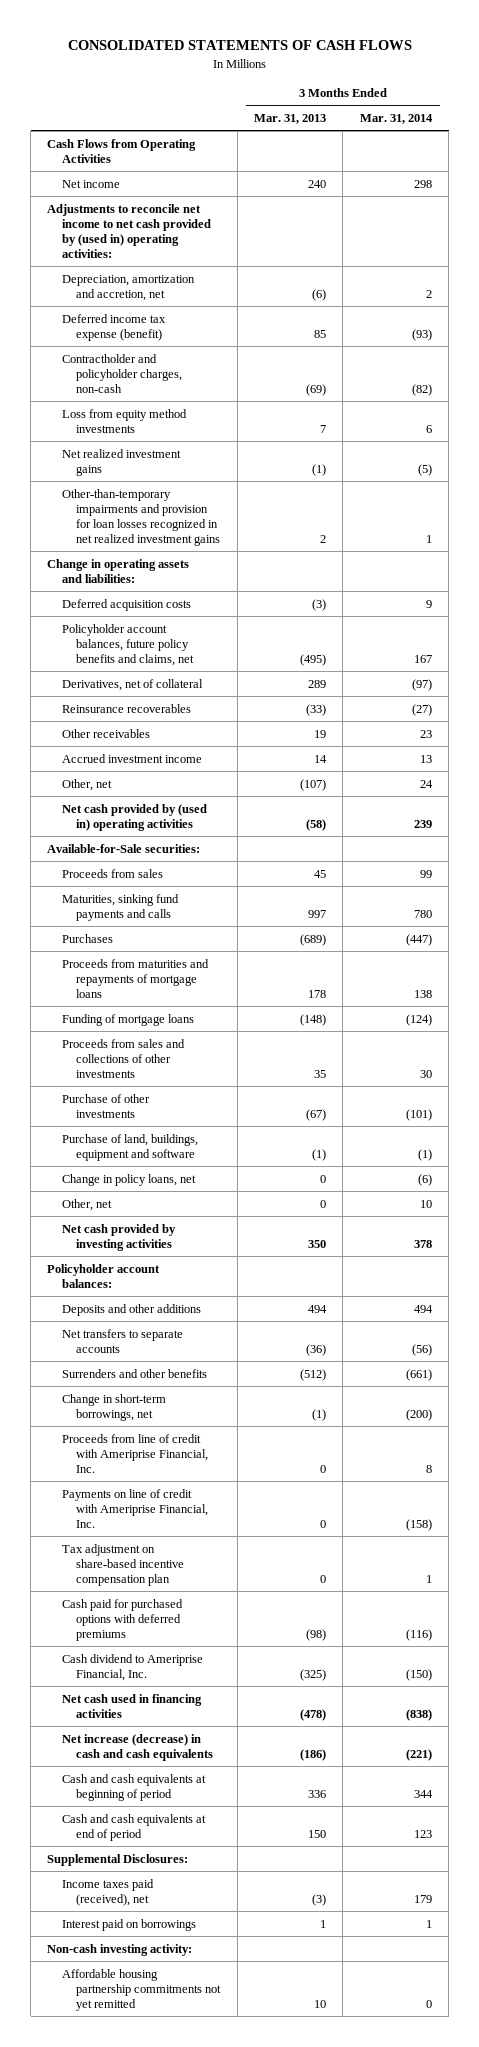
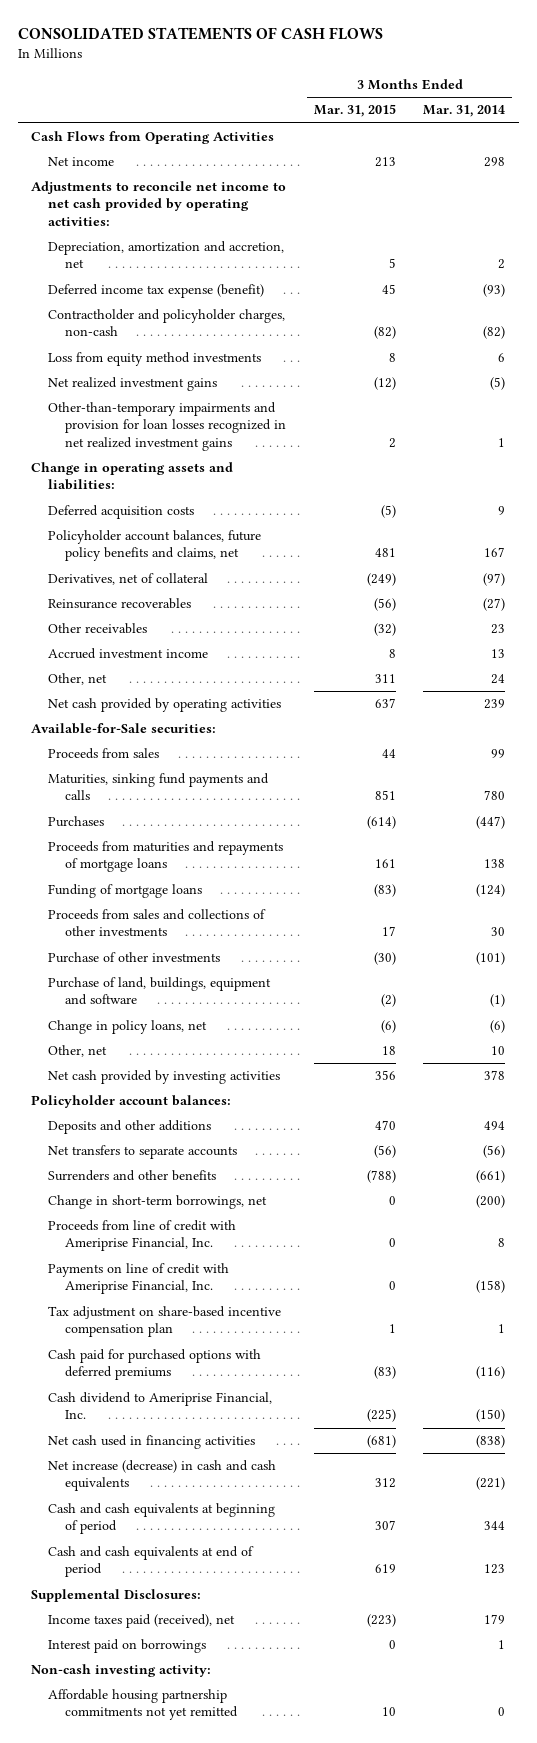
[253,113,326,124] Mar. 31, 2013 -> none
none -> [313,104,396,118] Mar. 31, 2015
[47,203,211,259] Adjustments to reconcile net income to net cash provided by (used in) operating activities: -> [31,181,287,226] Adjustments to reconcile net income to net cash provided by operating activities:
[61,803,207,831] Net cash provided by (used in) operating activities -> [48,698,282,713] Net cash provided by operating activities

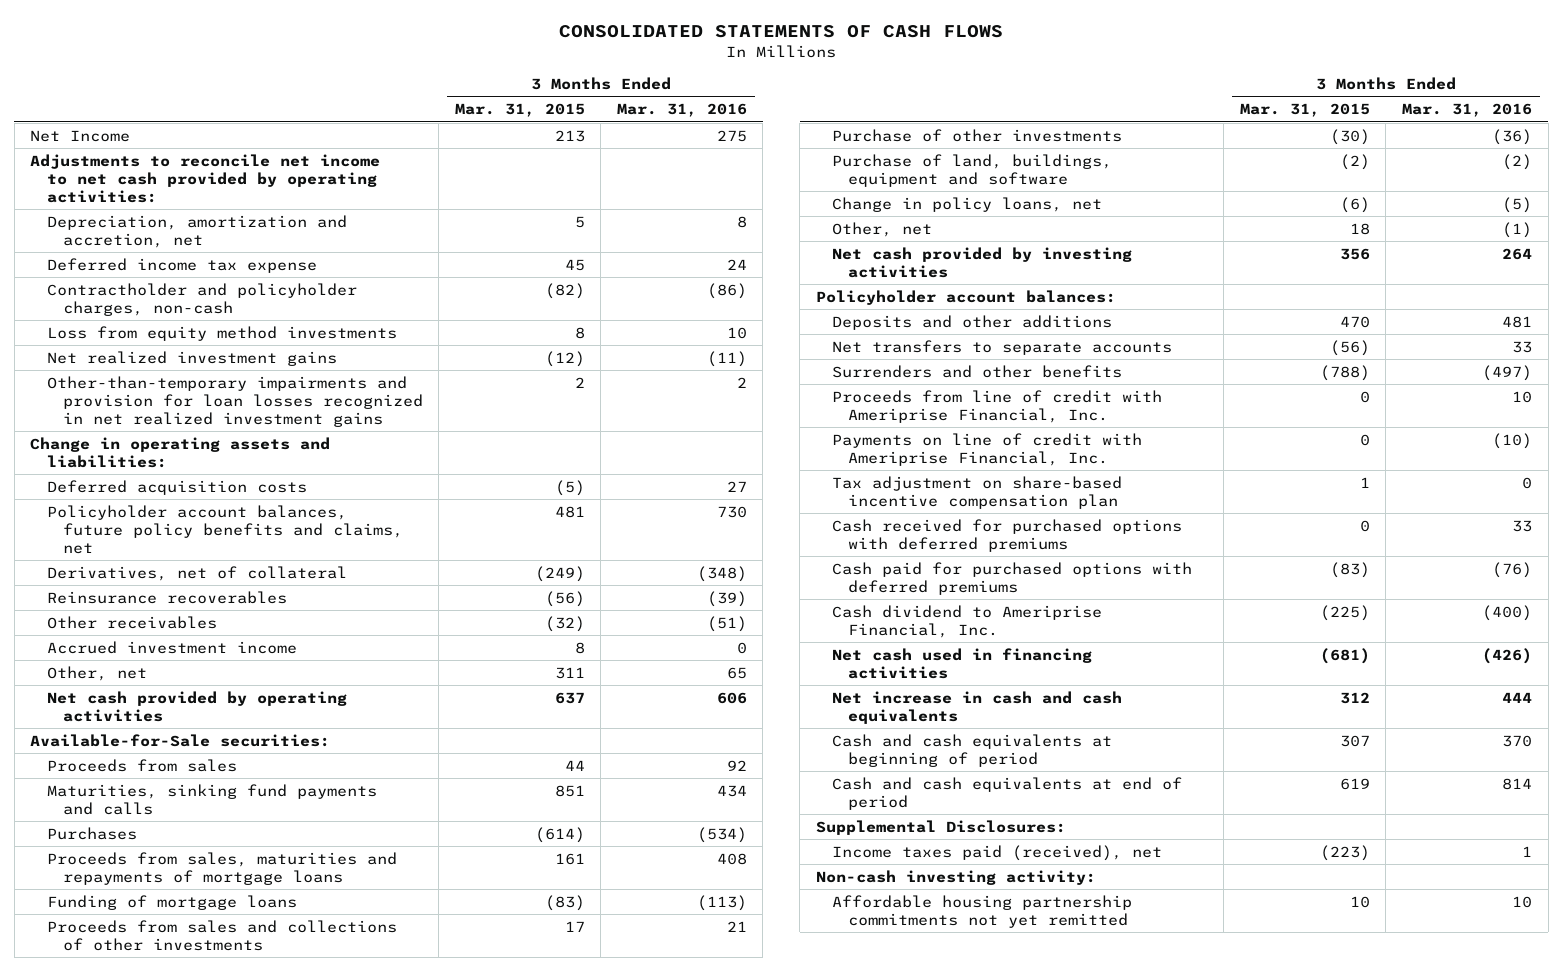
[423,105,506,118] Mar. 31, 2014 -> none
none -> [616,103,747,118] Mar. 31, 2016
[31,131,275,145] Cash Flows from Operating Activities -> none
[48,157,115,167] Net income -> [30,129,131,142] Net Income
[48,284,265,299] Deferred income tax expense (benefit) -> [46,257,317,273] Deferred income tax expense
[48,841,284,873] Proceeds from maturities and repayments of mortgage loans -> [46,851,397,885] Proceeds from sales, maturities and repayments of mortgage loans
[48,1195,268,1210] Change in short-term borrowings, net -> none
none -> [831,518,1182,552] Cash received for purchased options with deferred premiums
[48,1460,277,1492] Net increase (decrease) in cash and cash equivalents -> [831,690,1122,724] Net increase in cash and cash equivalents
[48,1639,207,1654] Interest paid on borrowings -> none

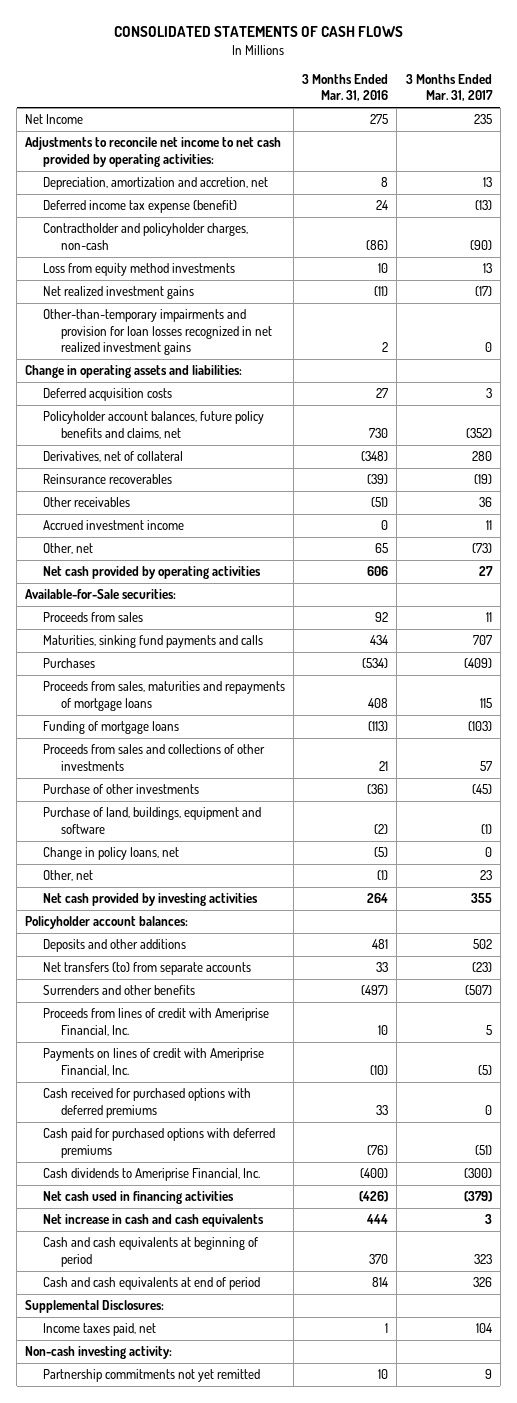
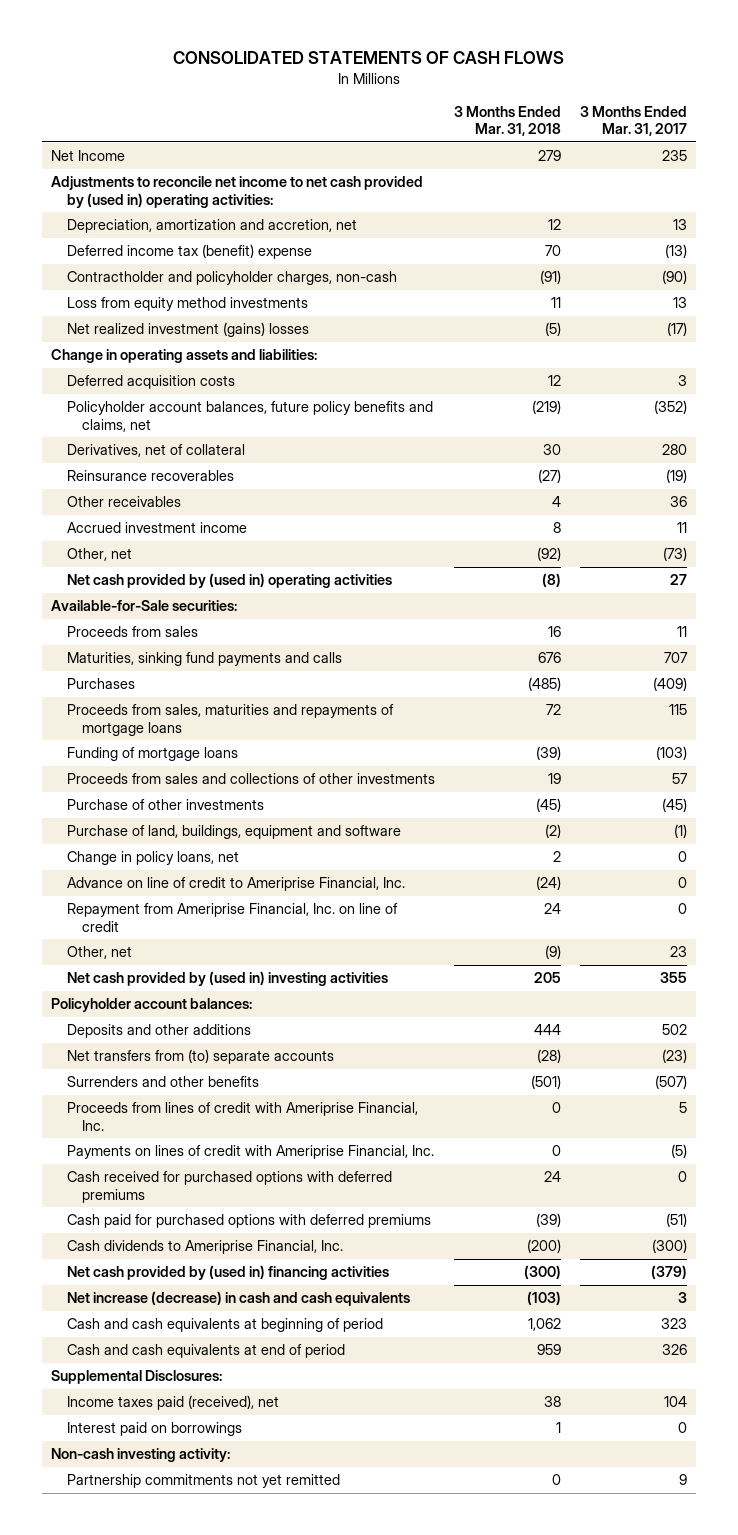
[302,73,389,102] 3 Months Ended Mar. 31, 2016 -> none
none -> [453,105,561,137] 3 Months Ended Mar. 31, 2018
[25,137,282,167] Adjustments to reconcile net income to net cash provided by operating activities: -> [51,176,424,208] Adjustments to reconcile net income to net cash provided by (used in) operating activities:
[43,200,238,214] Deferred income tax expense (benefit) -> [66,244,312,260] Deferred income tax (benefit) expense
[43,309,273,356] Other-than-temporary impairments and provision for loan losses recognized in net realized investment gains -> none
[43,286,195,300] Net realized investment gains -> [66,322,309,338] Net realized investment (gains) losses
[43,566,262,580] Net cash provided by operating activities -> [66,573,392,589] Net cash provided by (used in) operating activities
none -> [66,877,405,892] Advance on line of credit to Ameriprise Financial, Inc.
none -> [66,903,398,932] Repayment from Ameriprise Financial, Inc. on line of credit
[43,893,259,907] Net cash provided by investing activities -> [66,971,388,987] Net cash provided by (used in) investing activities
[43,962,252,976] Net transfers (to) from separate accounts -> [66,1049,334,1065] Net transfers from (to) separate accounts
[43,1191,235,1205] Net cash used in financing activities -> [66,1265,389,1281] Net cash provided by (used in) financing activities
[43,1214,265,1228] Net increase in cash and cash equivalents -> [66,1291,410,1307] Net increase (decrease) in cash and cash equivalents
[43,1323,157,1337] Income taxes paid, net -> [66,1395,279,1411] Income taxes paid (received), net
none -> [66,1422,242,1437] Interest paid on borrowings

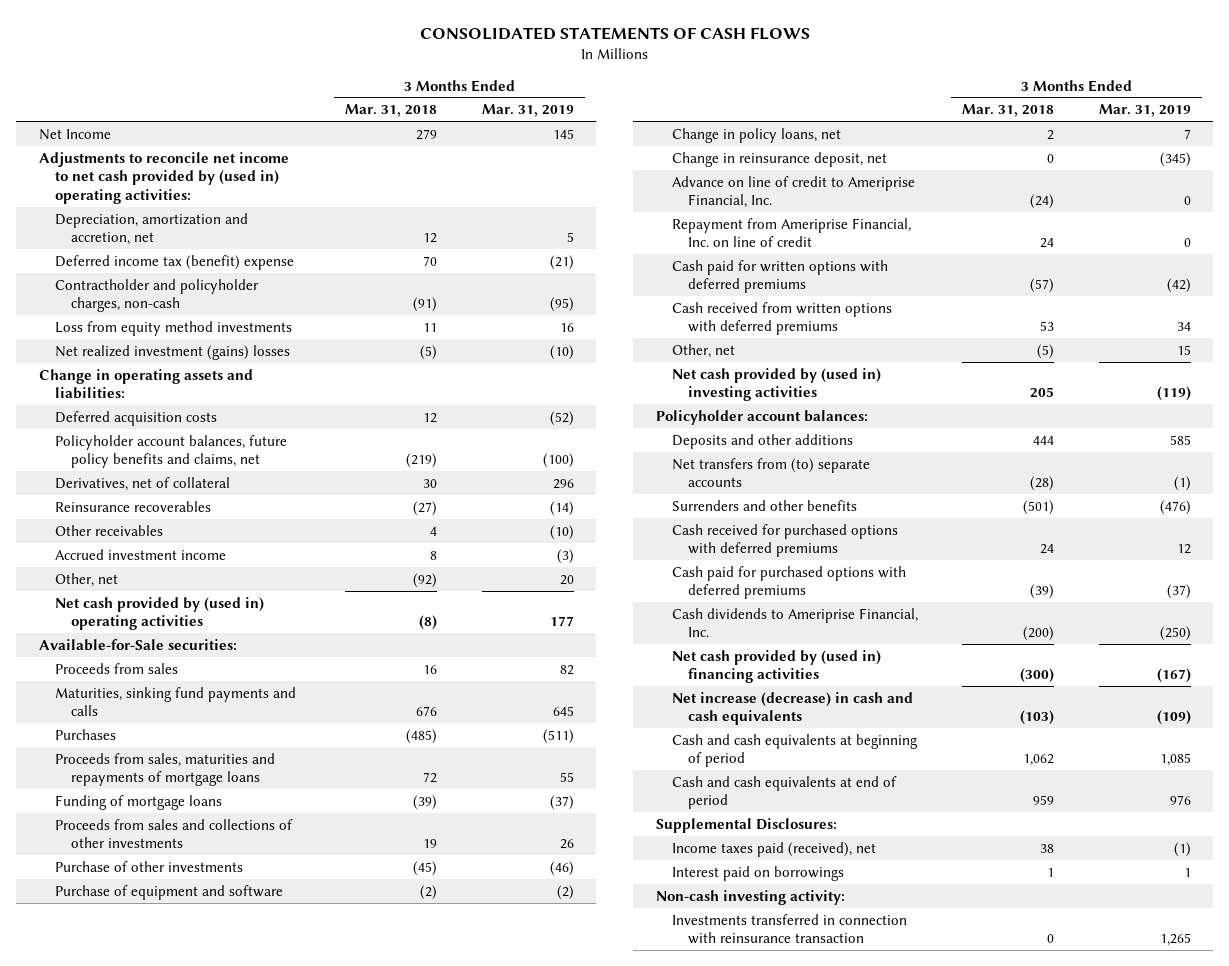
[579,105,687,137] 3 Months Ended Mar. 31, 2017 -> none
none -> [481,104,574,118] Mar. 31, 2019
[66,825,401,840] Purchase of land, buildings, equipment and software -> [54,884,283,900] Purchase of equipment and software
none -> [671,151,887,167] Change in reinsurance deposit, net
none -> [671,259,888,294] Cash paid for written options with deferred premiums
none -> [671,301,892,336] Cash received from written options with deferred premiums
[544,945,561,960] (9) -> [1037,343,1055,359] (5)
[66,1102,418,1131] Proceeds from lines of credit with Ameriprise Financial, Inc. -> none
[66,1145,434,1160] Payments on lines of credit with Ameriprise Financial, Inc. -> none
[66,1474,340,1489] Partnership commitments not yet remitted -> none
none -> [671,913,907,945] Investments transferred in connection with reinsurance transaction

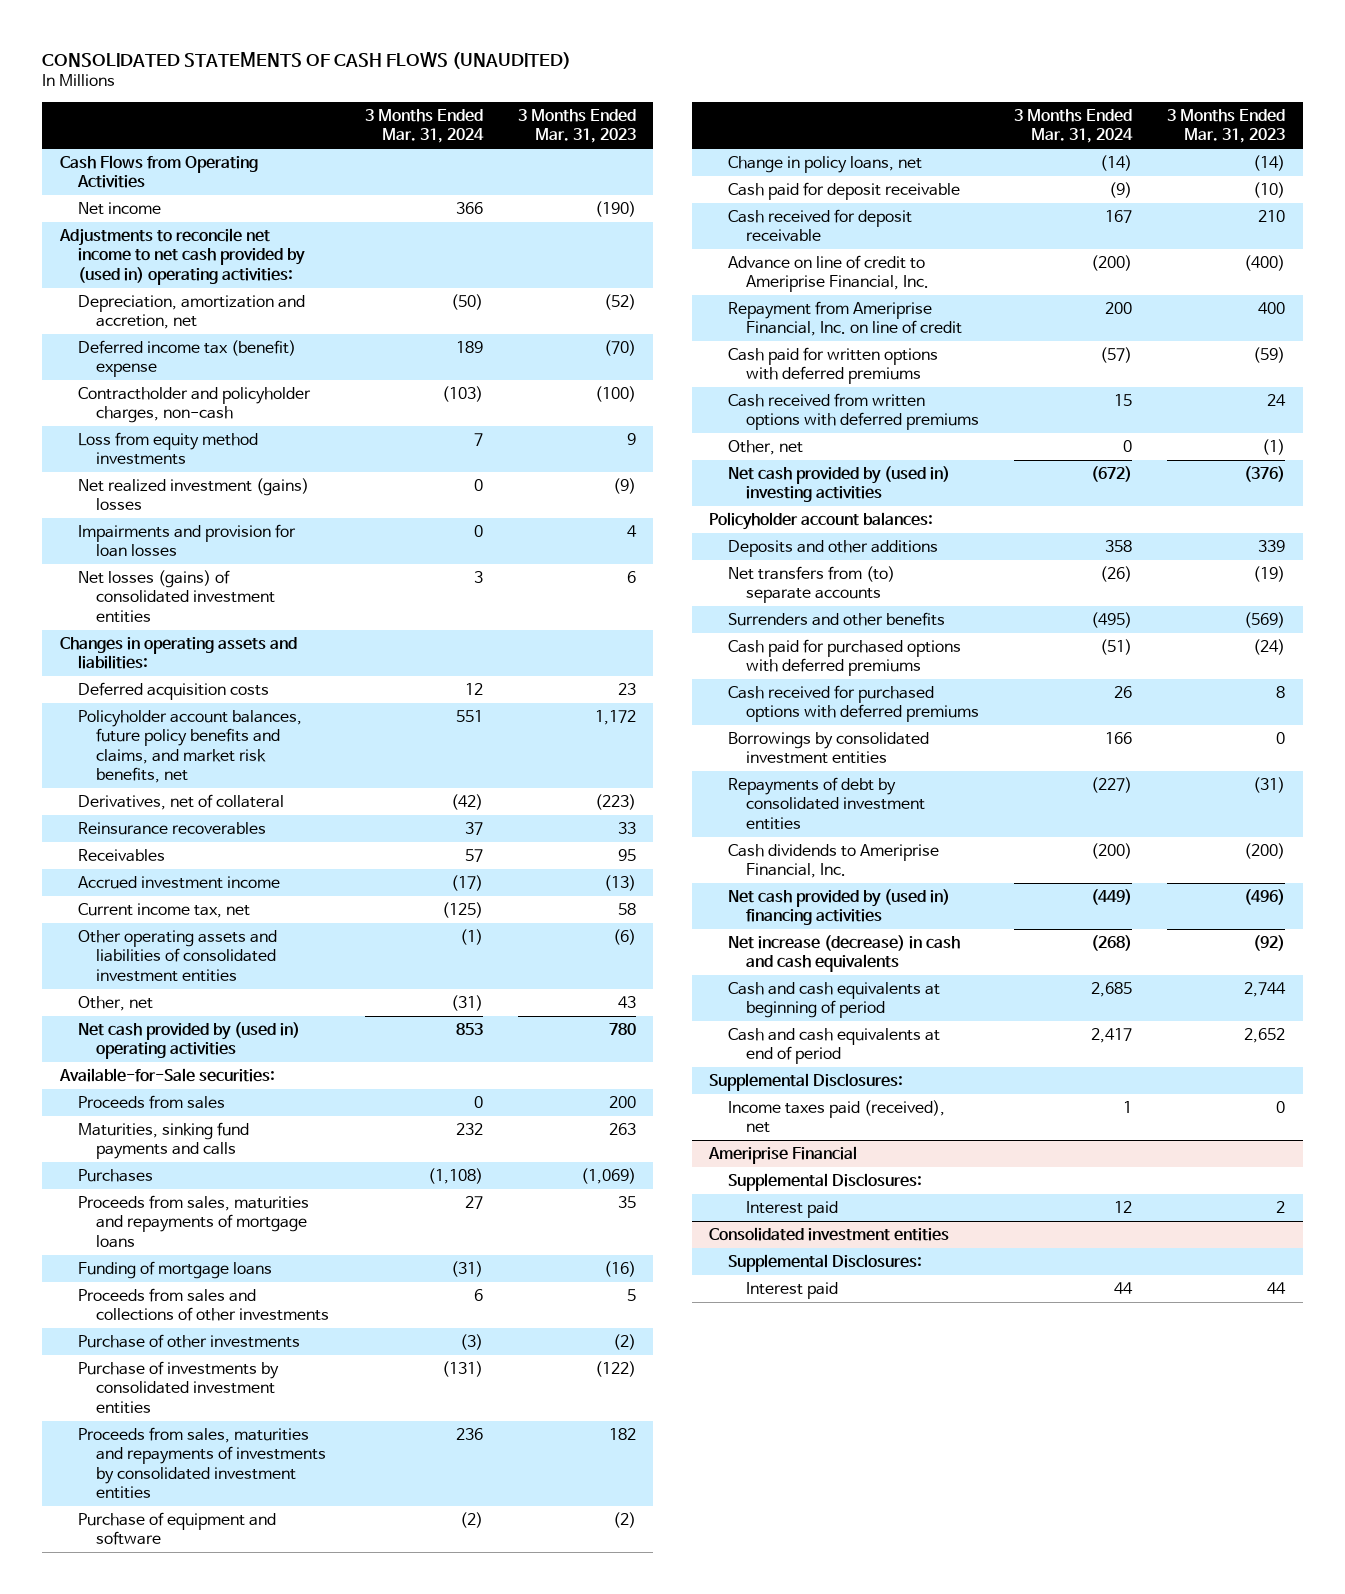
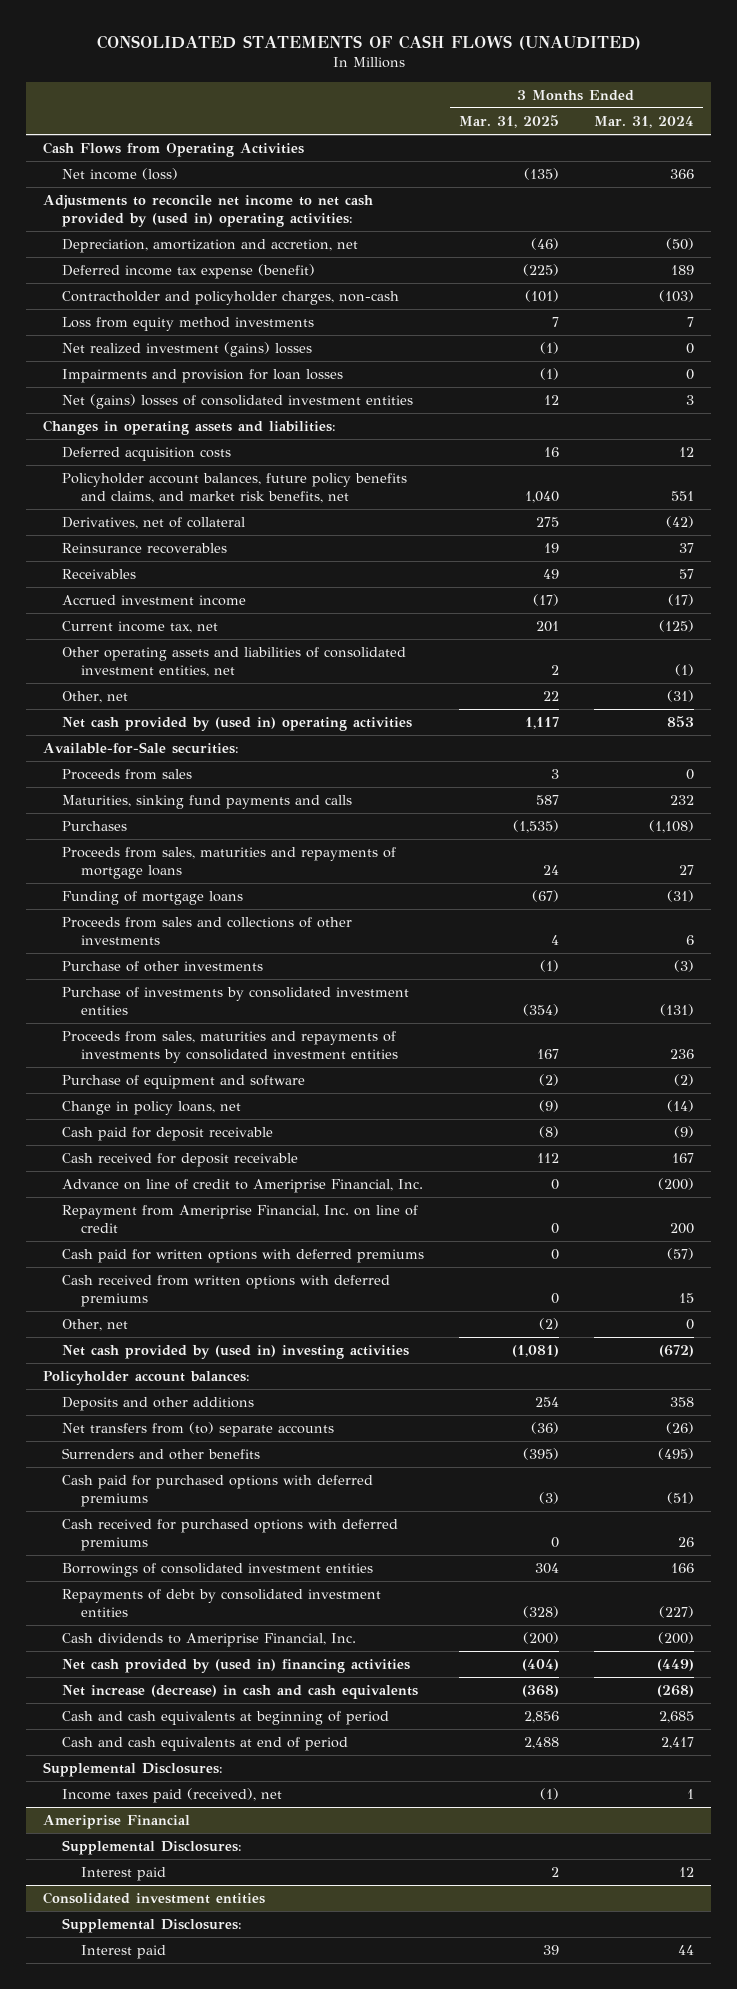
[517,108,636,144] 3 Months Ended Mar. 31, 2023 -> none
none -> [458,114,559,128] Mar. 31, 2025
[77,201,161,215] Net income -> [61,168,178,181] Net income (loss)
[77,339,296,378] Deferred income tax (benefit) expense -> [61,264,315,280] Deferred income tax expense (benefit)
[77,569,276,623] Net losses (gains) of consolidated investment entities -> [61,394,413,410] Net (gains) losses of consolidated investment entities
[77,929,277,982] Other operating assets and liabilities of consolidated investment entities -> [61,647,406,677] Other operating assets and liabilities of consolidated investment entities, net
[727,731,929,765] Borrowings by consolidated investment entities -> [61,1563,373,1578] Borrowings of consolidated investment entities

